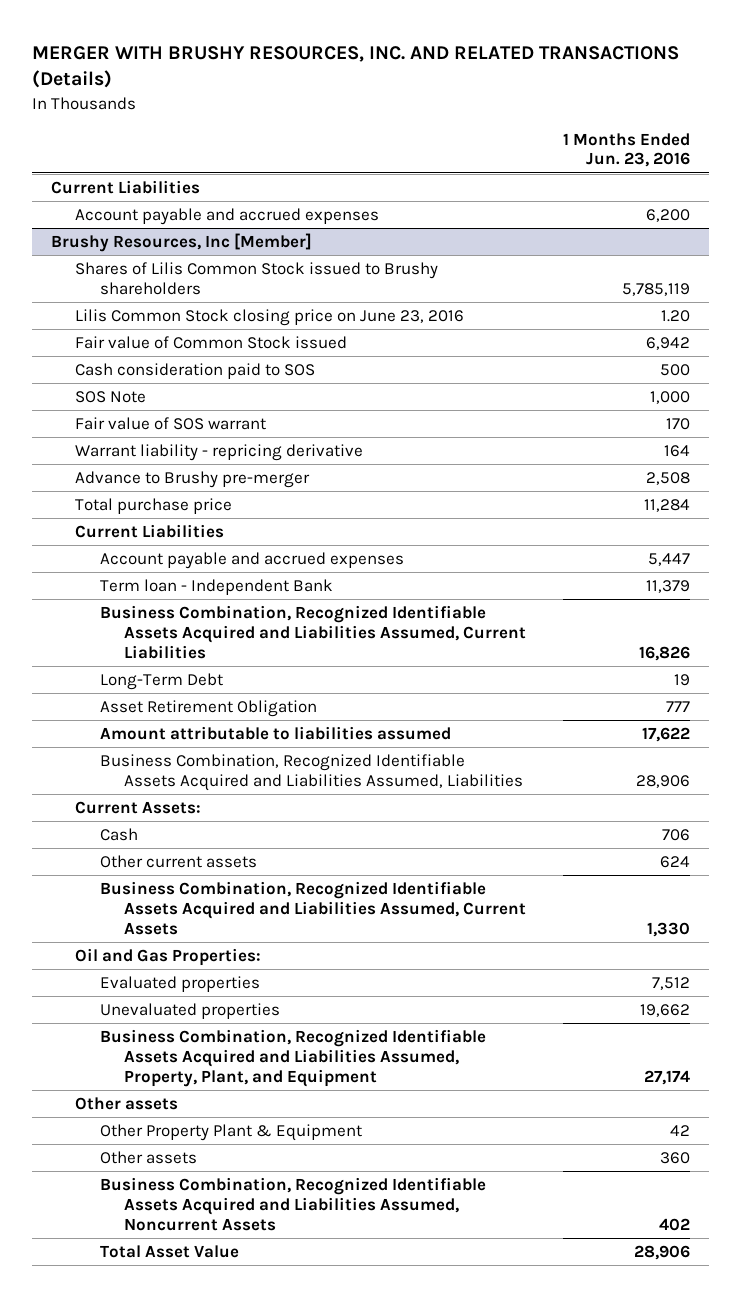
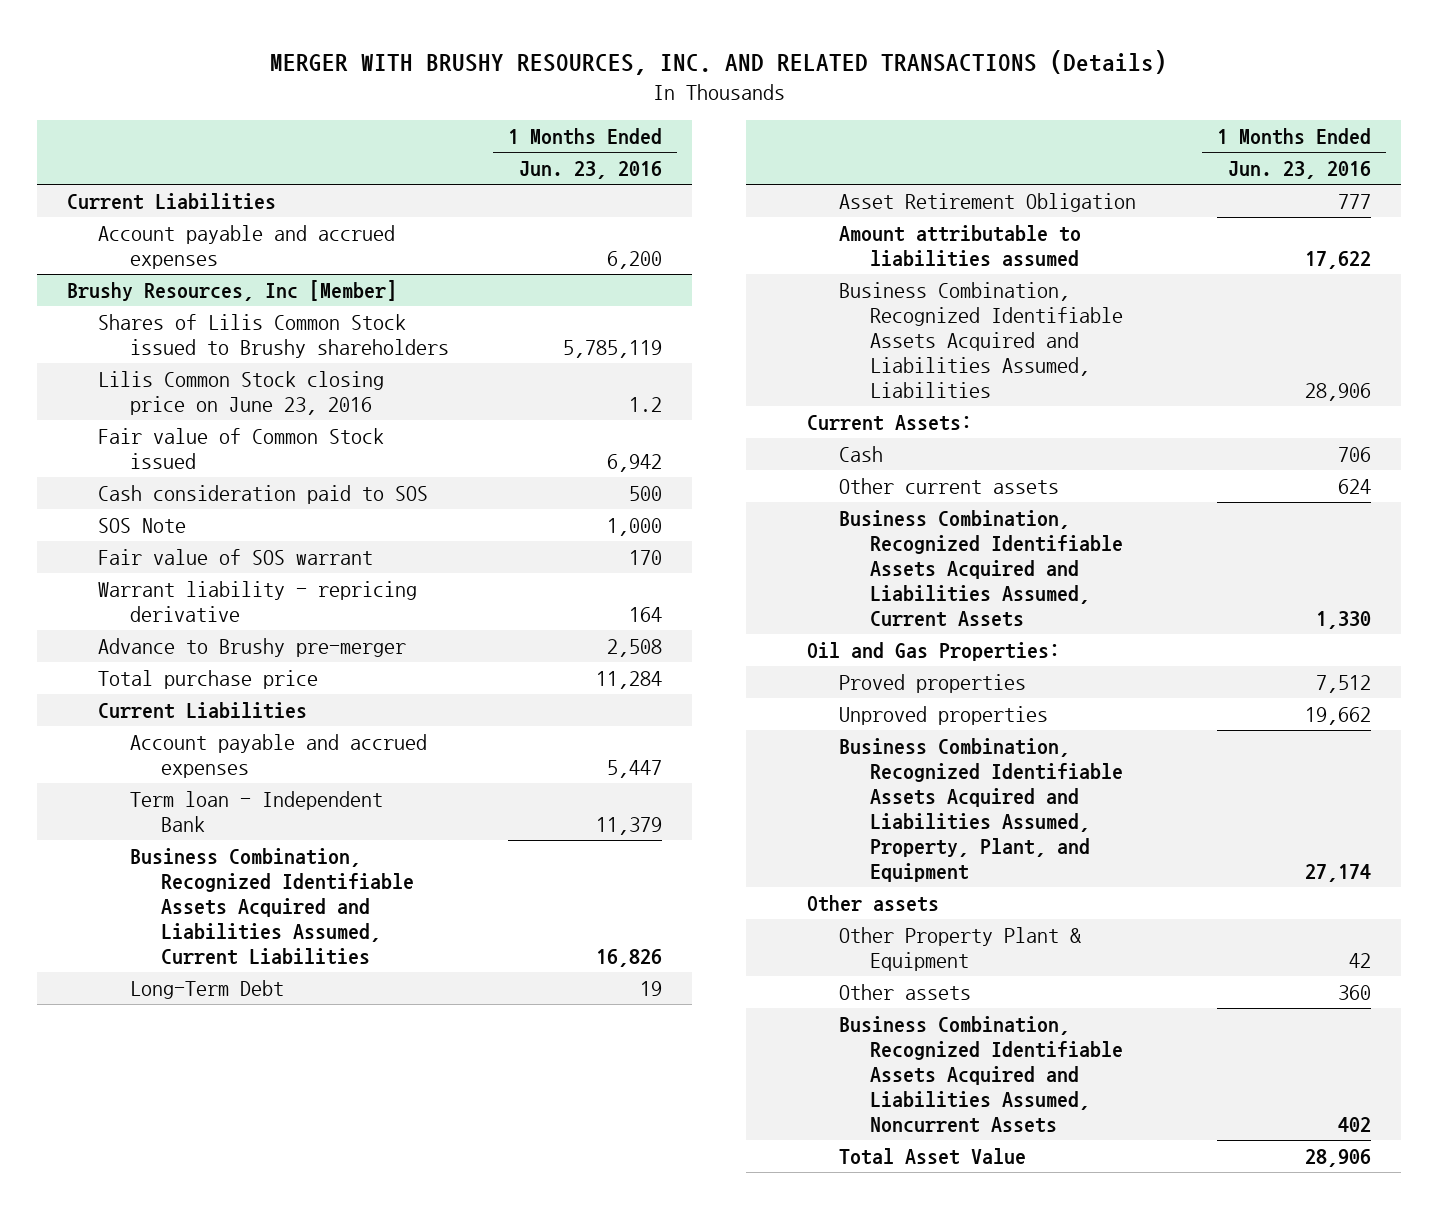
[661,310,691,323] 1.20 -> [629,396,663,412] 1.2
[99,976,260,993] Evaluated properties -> [838,673,1026,693] Proved properties
[99,1003,280,1020] Unevaluated properties -> [838,705,1048,725] Unproved properties

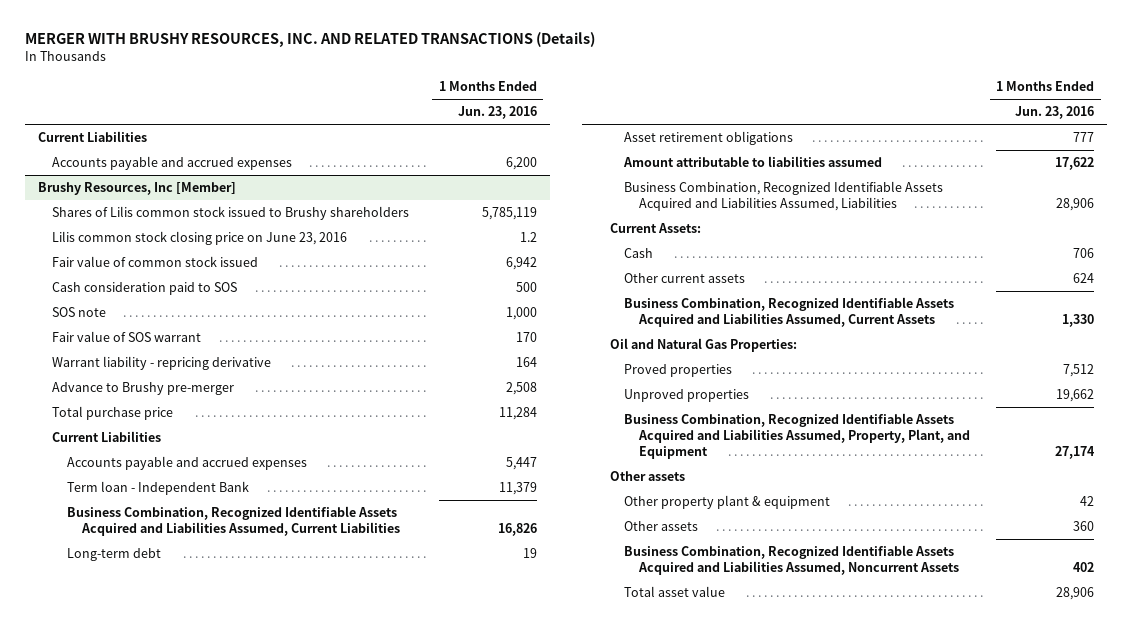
[98,224,396,269] Account payable and accrued expenses -> [52,156,293,171] Accounts payable and accrued expenses
[98,313,449,358] Shares of Lilis Common Stock issued to Brushy shareholders -> [52,206,410,221] Shares of Lilis common stock issued to Brushy shareholders
[98,370,385,415] Lilis Common Stock closing price on June 23, 2016 -> [52,231,348,246] Lilis common stock closing price on June 23, 2016
[98,427,385,469] Fair value of Common Stock issued -> [52,256,259,268] Fair value of common stock issued
[98,517,187,533] SOS Note -> [52,307,107,318] SOS note
[129,733,427,778] Account payable and accrued expenses -> [66,456,307,471] Accounts payable and accrued expenses
[129,979,284,999] Long-Term Debt -> [66,548,161,562] Long-term debt
[838,192,1136,212] Asset Retirement Obligation -> [624,131,794,146] Asset retirement obligations
[807,641,1061,661] Oil and Gas Properties: -> [609,338,797,353] Oil and Natural Gas Properties:
[838,926,1081,971] Other Property Plant & Equipment -> [624,495,831,510] Other property plant & equipment
[838,1147,1026,1165] Total Asset Value -> [624,586,726,598] Total asset value

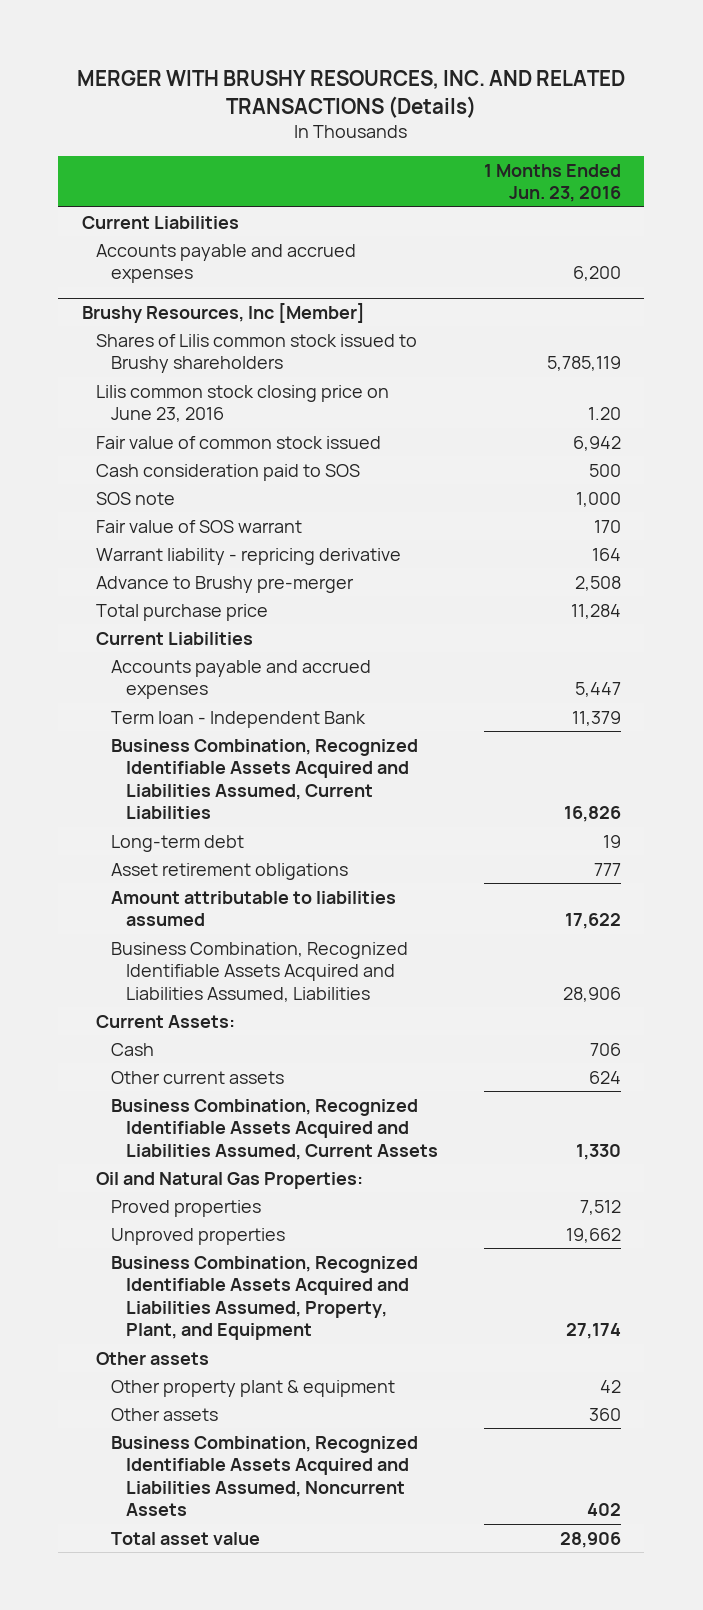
[519,232,537,243] 1.2 -> [588,407,622,421] 1.20

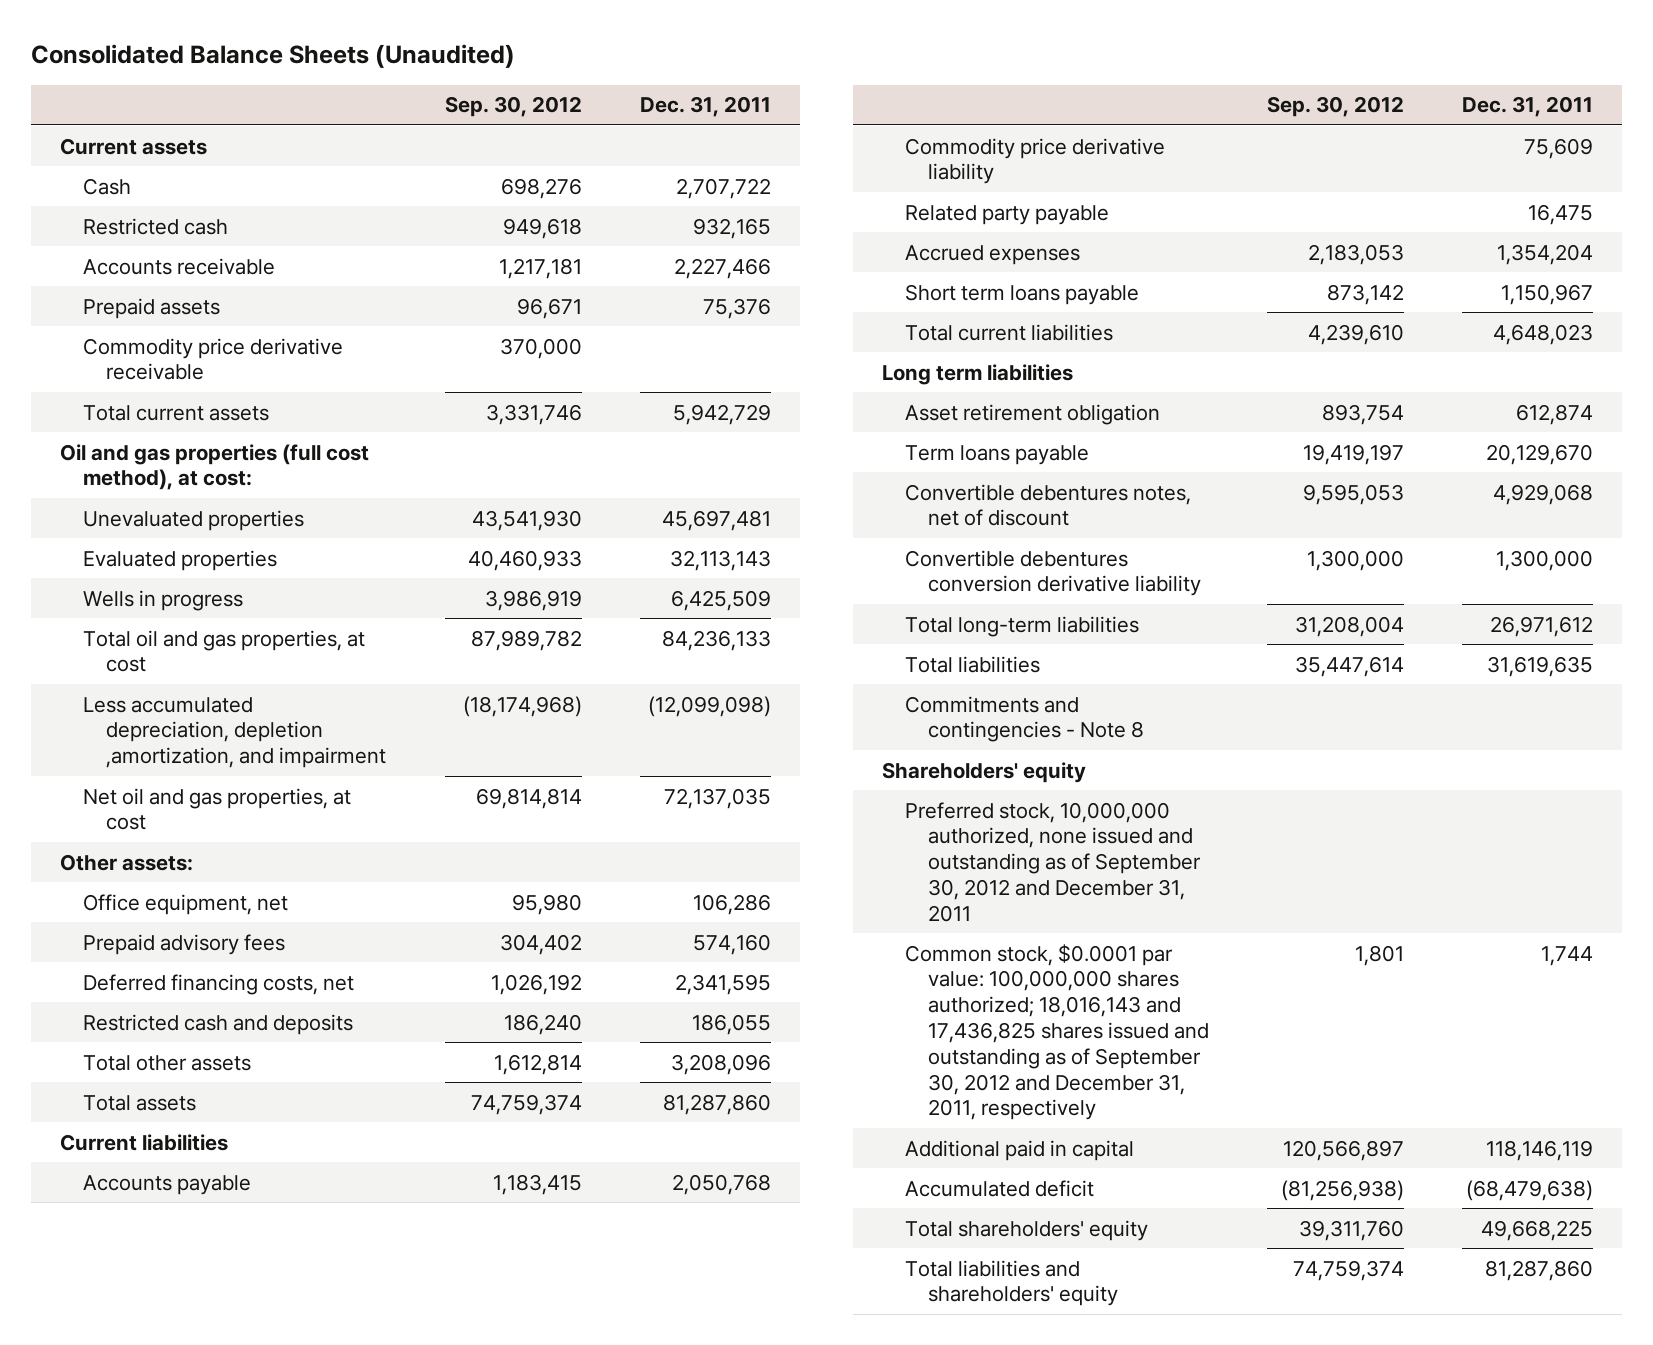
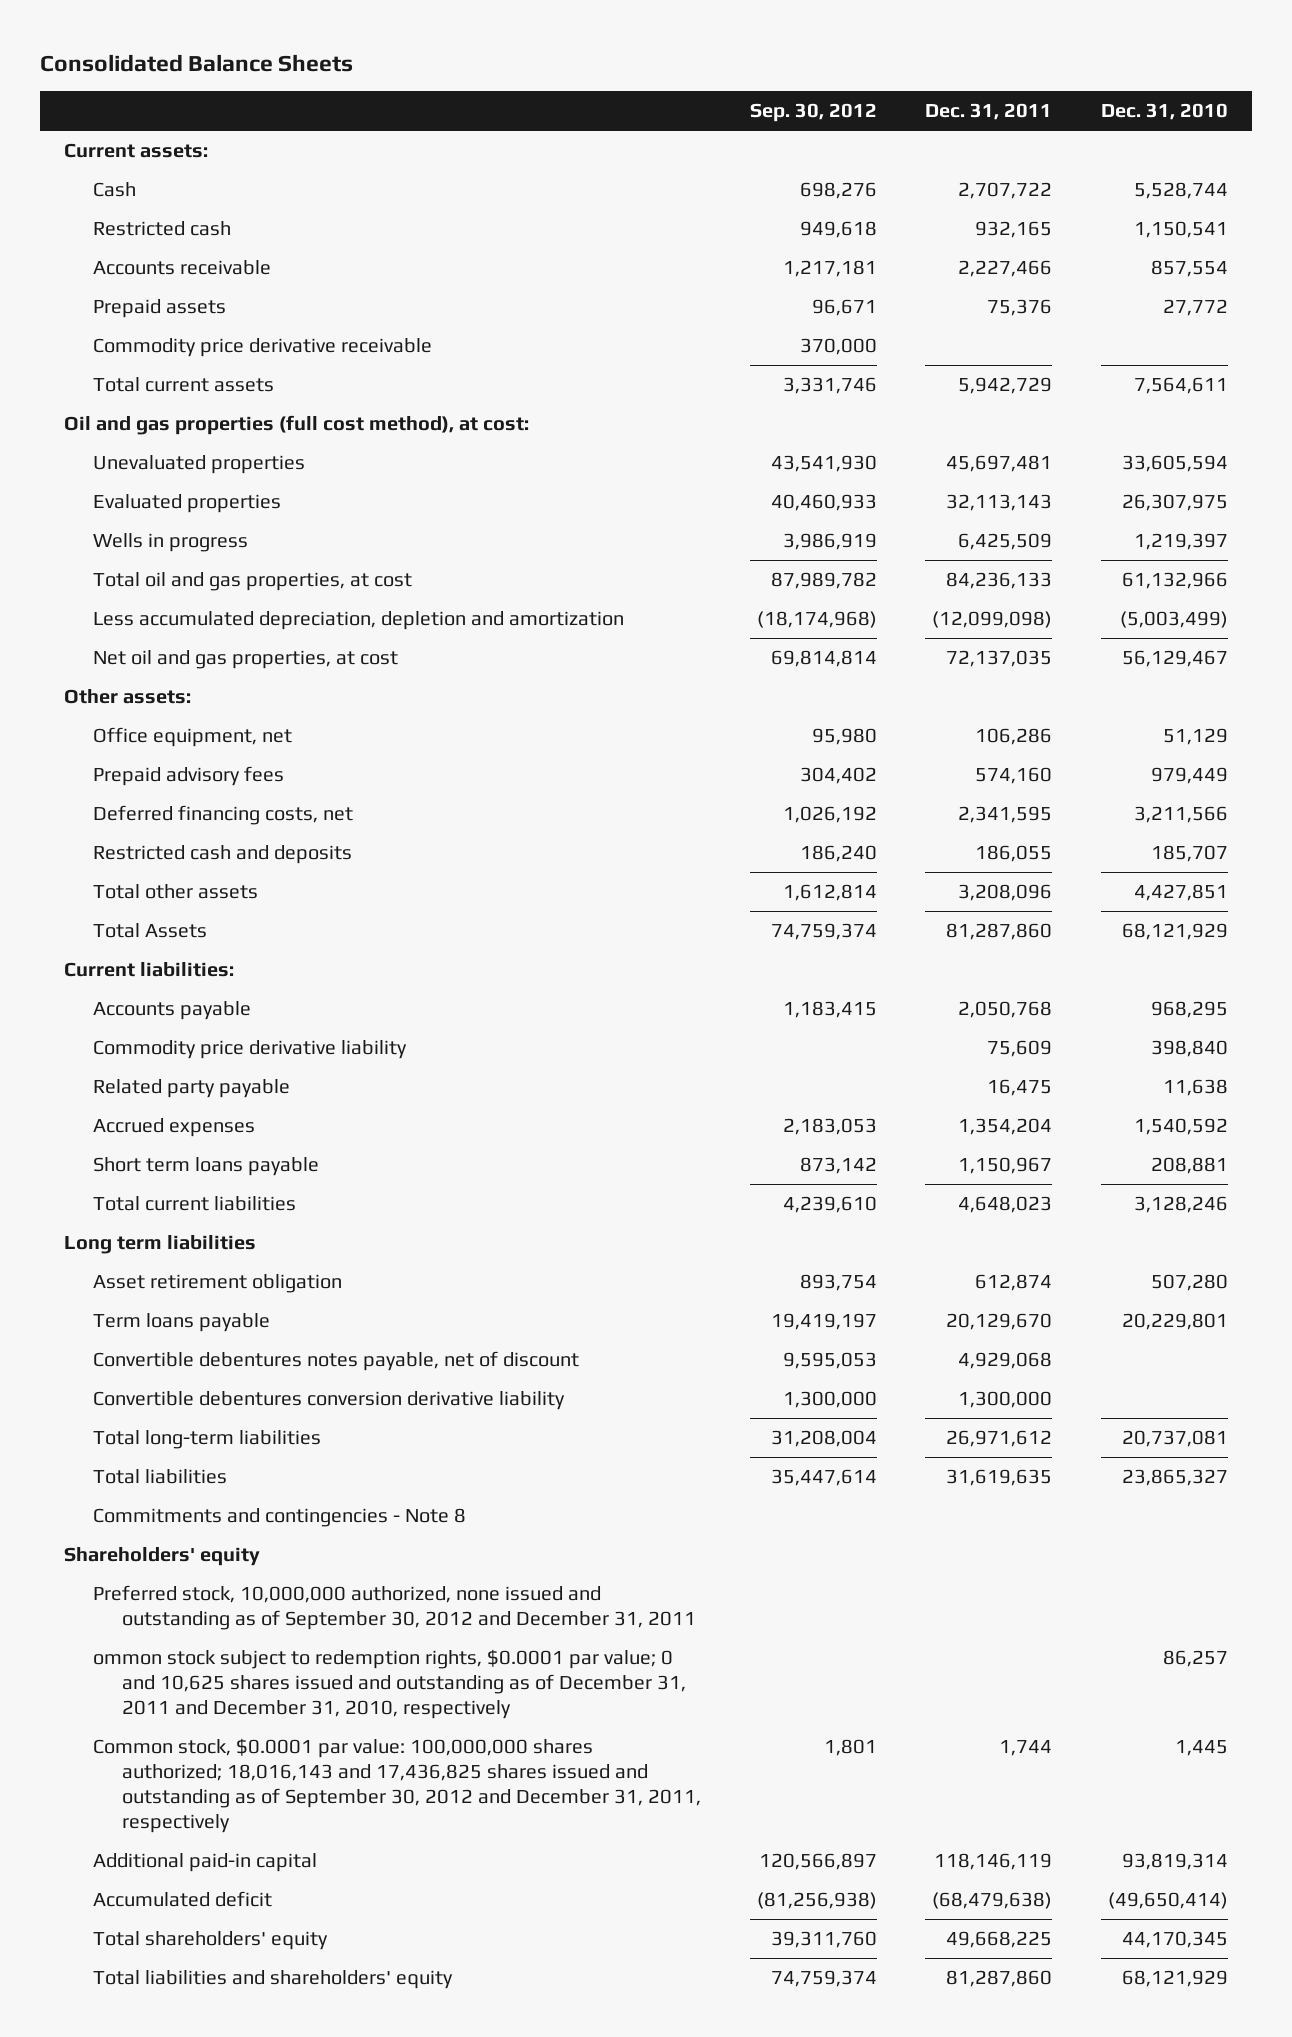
[30,44,515,69] Consolidated Balance Sheets (Unaudited) -> [40,53,354,72] Consolidated Balance Sheets
none -> [1100,102,1228,120] Dec. 31, 2010
[59,137,207,155] Current assets -> [64,143,209,159] Current assets:
[82,696,387,769] Less accumulated depreciation, depletion ,amortization, and impairment -> [93,611,625,631] Less accumulated depreciation, depletion and amortization
[82,1094,196,1111] Total assets -> [93,923,208,939] Total Assets
[59,1133,228,1151] Current liabilities -> [64,962,235,978] Current liabilities:
[904,483,1191,527] Convertible debentures notes, net of discount -> [93,1351,580,1372] Convertible debentures notes payable, net of discount
none -> [93,1649,687,1720] ommon stock subject to redemption rights, $0.0001 par value; 0 and 10,625 shares issued and outstanding as of December 31, 2011 and December 31, 2010, respectively
[904,1139,1134,1161] Additional paid in capital -> [93,1853,318,1873] Additional paid-in capital

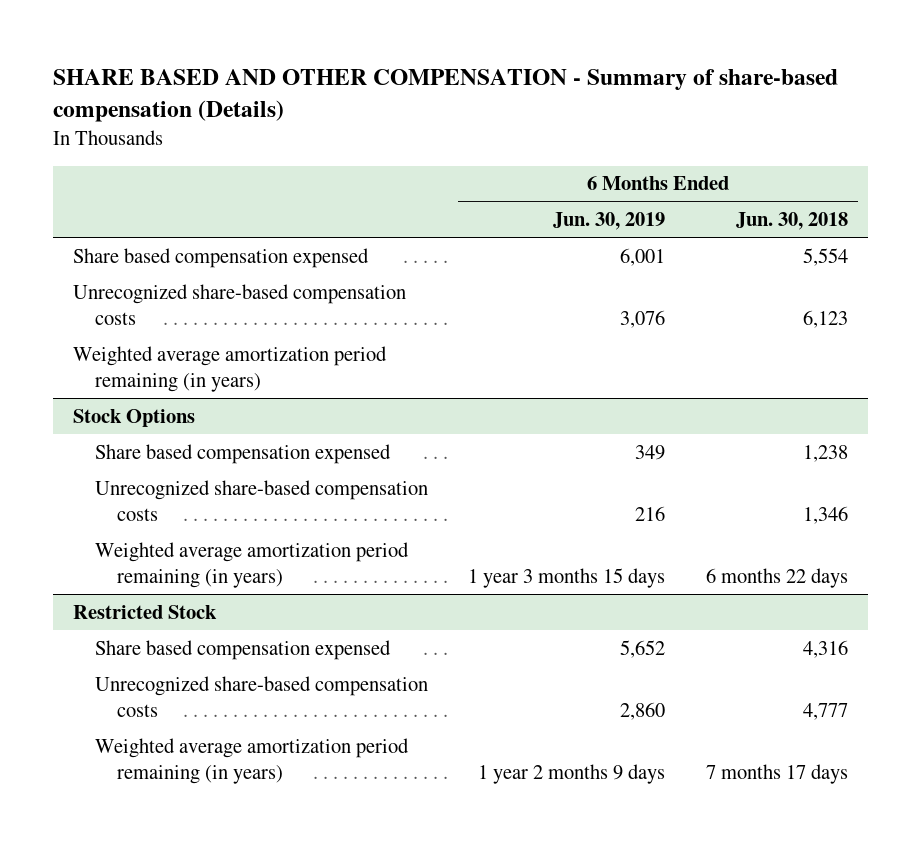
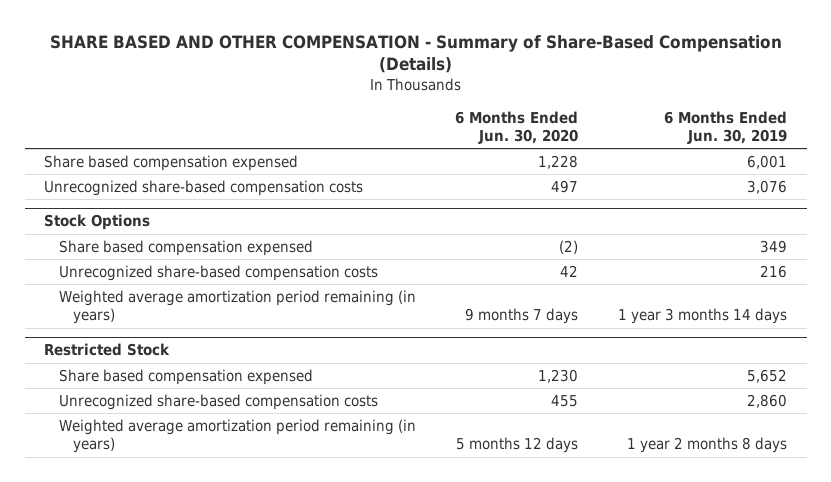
[53,69,839,123] SHARE BASED AND OTHER COMPENSATION - Summary of share-based compensation (Details) -> [49,34,782,74] SHARE BASED AND OTHER COMPENSATION - Summary of Share-Based Compensation (Details)
[735,212,848,231] Jun. 30, 2018 -> none
none -> [455,110,579,144] 6 Months Ended Jun. 30, 2020
[73,345,388,392] Weighted average amortization period remaining (in years) -> none
[468,567,666,588] 1 year 3 months 15 days -> [617,308,787,325] 1 year 3 months 14 days
[478,763,666,784] 1 year 2 months 9 days -> [626,437,787,454] 1 year 2 months 8 days

